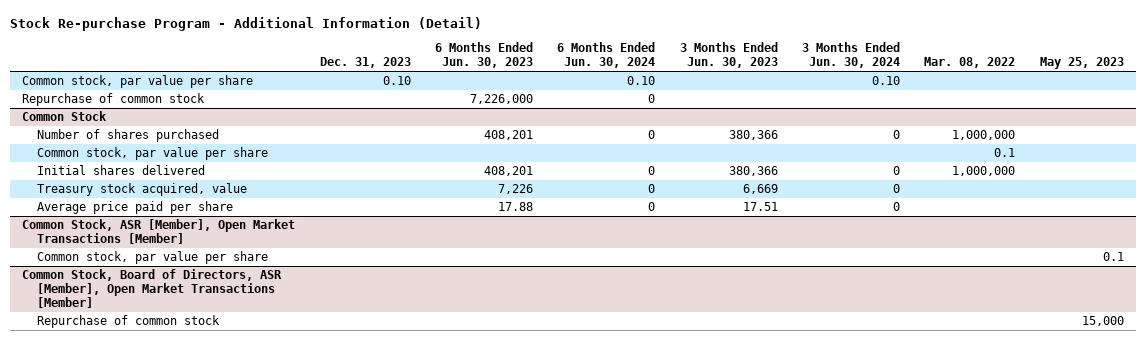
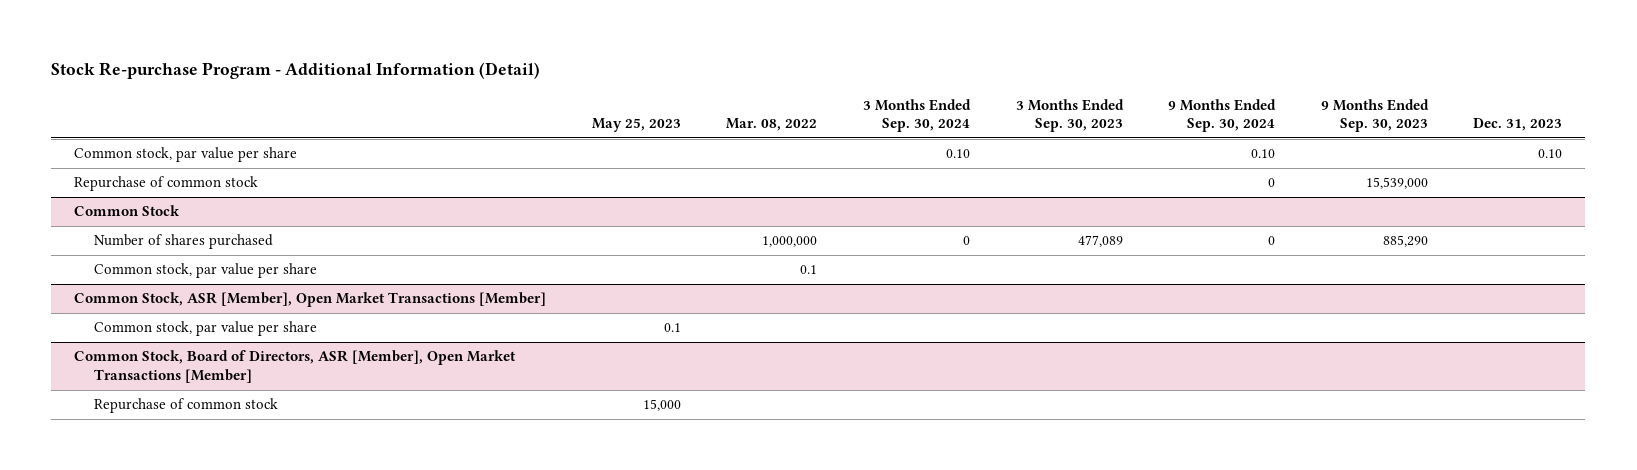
[434,42,533,69] 6 Months Ended Jun. 30, 2023 -> none
[557,42,656,69] 6 Months Ended Jun. 30, 2024 -> none
[679,42,778,69] 3 Months Ended Jun. 30, 2023 -> none
[801,42,900,69] 3 Months Ended Jun. 30, 2024 -> none
none -> [862,98,971,133] 3 Months Ended Sep. 30, 2024
none -> [1015,98,1124,133] 3 Months Ended Sep. 30, 2023
none -> [1168,98,1277,133] 9 Months Ended Sep. 30, 2024
none -> [1320,98,1429,133] 9 Months Ended Sep. 30, 2023
[36,165,205,176] Initial shares delivered -> none
[36,183,247,197] Treasury stock acquired, value -> none
[36,201,233,215] Average price paid per share -> none

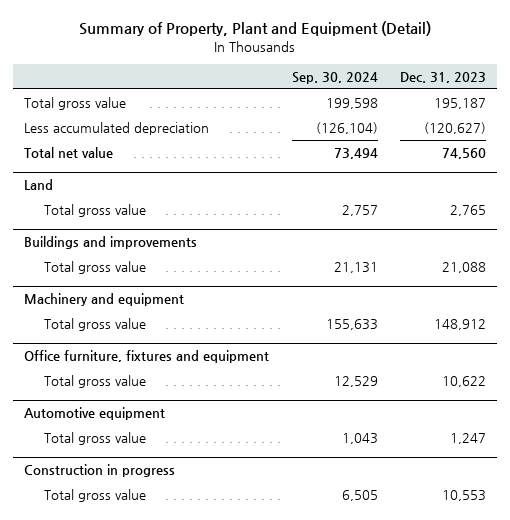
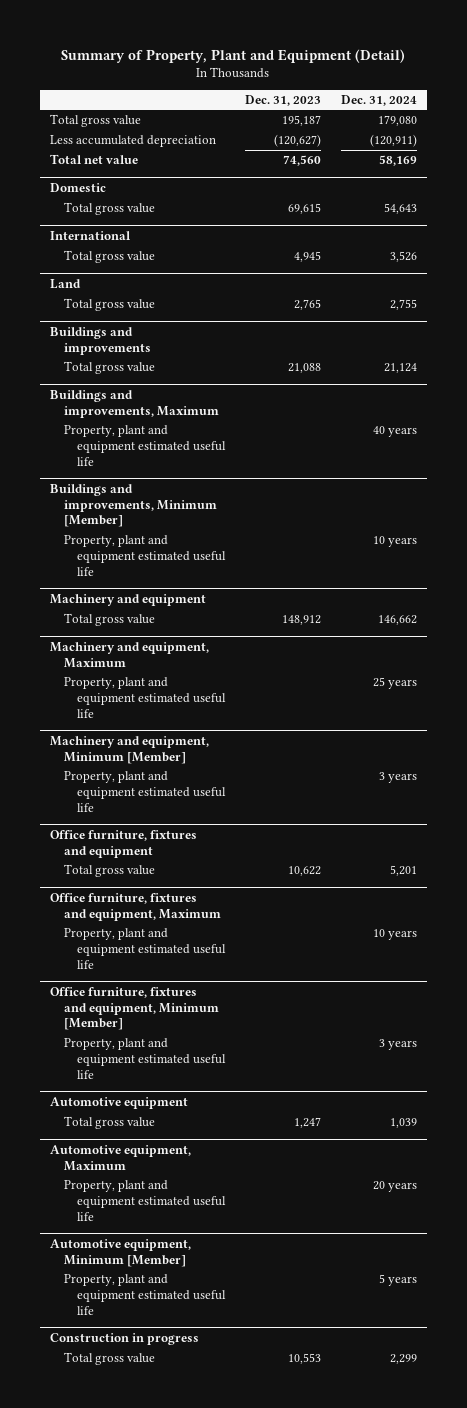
[291,71,378,84] Sep. 30, 2024 -> none
none -> [341,94,418,106] Dec. 31, 2024
none -> [49,182,106,192] Domestic
none -> [63,201,155,215] Total gross value
none -> [49,230,131,240] International
none -> [63,249,155,263] Total gross value
none -> [49,389,219,418] Buildings and improvements, Maximum
none -> [63,424,227,466] Property, plant and equipment estimated useful life
none -> [49,483,217,528] Buildings and improvements, Minimum [Member]
none -> [63,534,227,576] Property, plant and equipment estimated useful life
none -> [49,641,209,668] Machinery and equipment, Maximum
none -> [63,676,227,718] Property, plant and equipment estimated useful life
none -> [49,735,209,764] Machinery and equipment, Minimum [Member]
none -> [63,770,227,812] Property, plant and equipment estimated useful life
none -> [49,892,221,921] Office furniture, fixtures and equipment, Maximum
none -> [63,927,227,969] Property, plant and equipment estimated useful life
none -> [49,986,219,1031] Office furniture, fixtures and equipment, Minimum [Member]
none -> [63,1037,227,1079] Property, plant and equipment estimated useful life
none -> [49,1144,191,1171] Automotive equipment, Maximum
none -> [63,1179,227,1221] Property, plant and equipment estimated useful life
none -> [49,1238,191,1267] Automotive equipment, Minimum [Member]
none -> [63,1273,227,1315] Property, plant and equipment estimated useful life

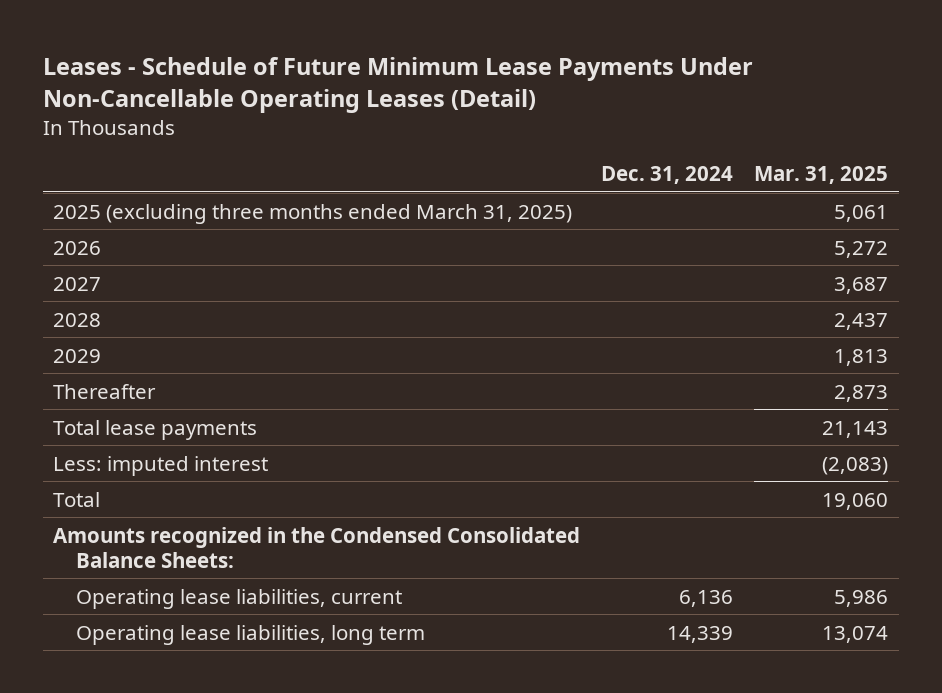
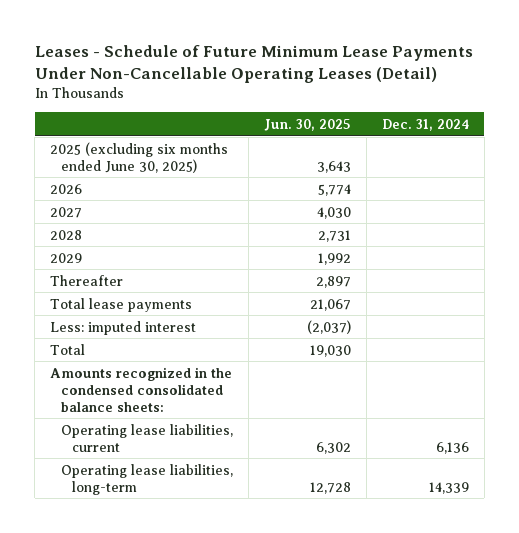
[754,165,889,184] Mar. 31, 2025 -> none
none -> [263,118,351,131] Jun. 30, 2025
[53,203,573,224] 2025 (excluding three months ended March 31, 2025) -> [50,141,229,173] 2025 (excluding six months ended June 30, 2025)
[53,526,581,568] Amounts recognized in the Condensed Consolidated Balance Sheets: -> [50,366,233,412] Amounts recognized in the condensed consolidated balance sheets:
[76,624,426,645] Operating lease liabilities, long term -> [61,463,234,495] Operating lease liabilities, long-term

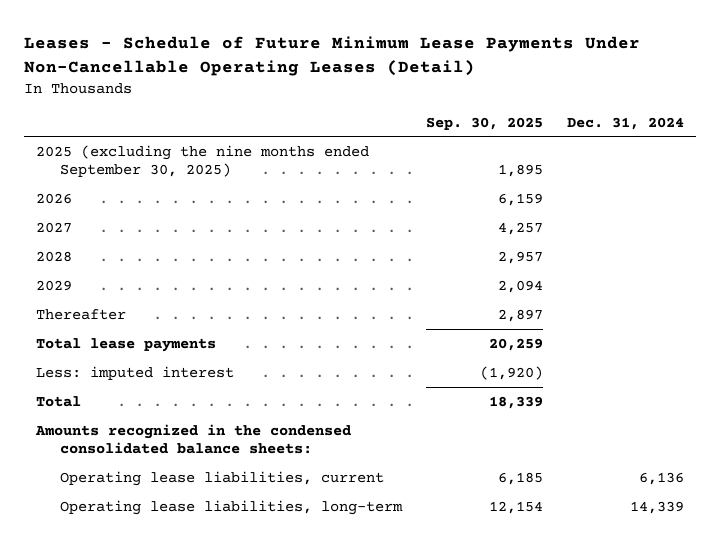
[263,118,351,131] Jun. 30, 2025 -> none
none -> [426,116,544,130] Sep. 30, 2025
[50,141,229,173] 2025 (excluding six months ended June 30, 2025) -> [36,144,370,177] 2025 (excluding the nine months ended September 30, 2025)

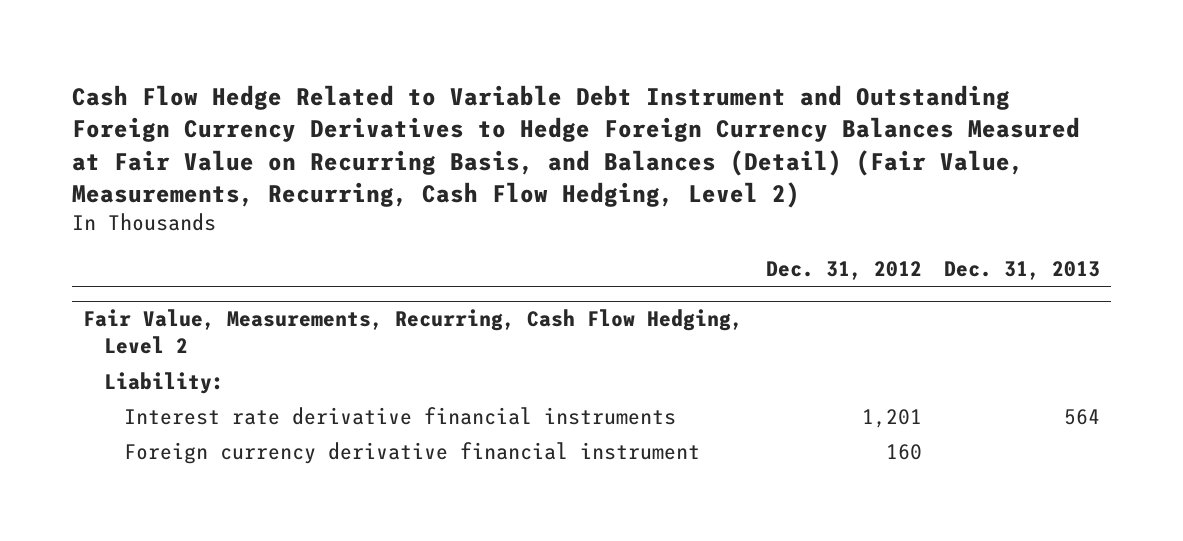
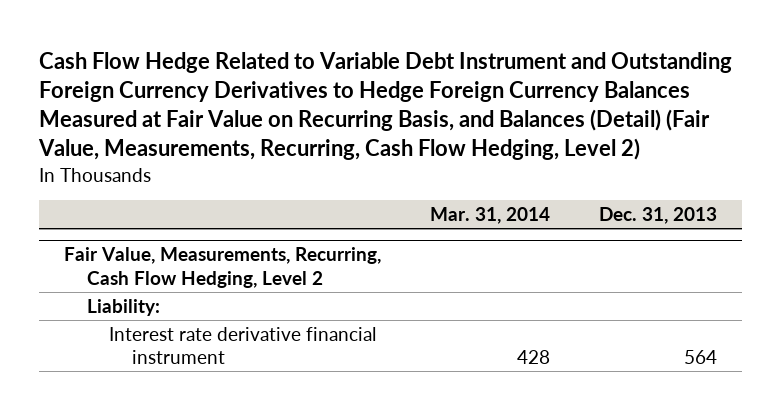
[765,261,922,281] Dec. 31, 2012 -> none
none -> [430,207,551,225] Mar. 31, 2014
[123,442,700,465] Foreign currency derivative financial instrument -> none
[123,407,676,426] Interest rate derivative financial instruments -> [109,326,377,364] Interest rate derivative financial instrument

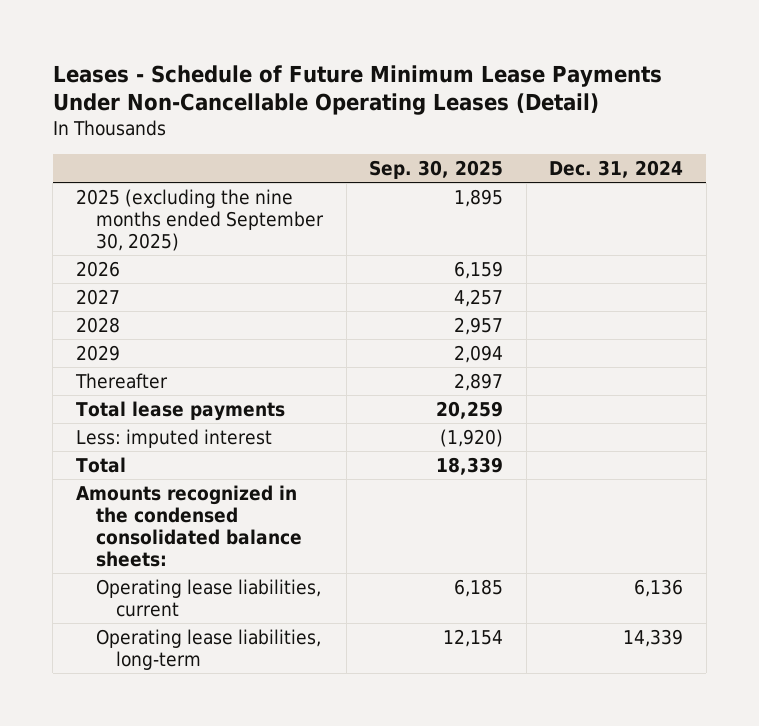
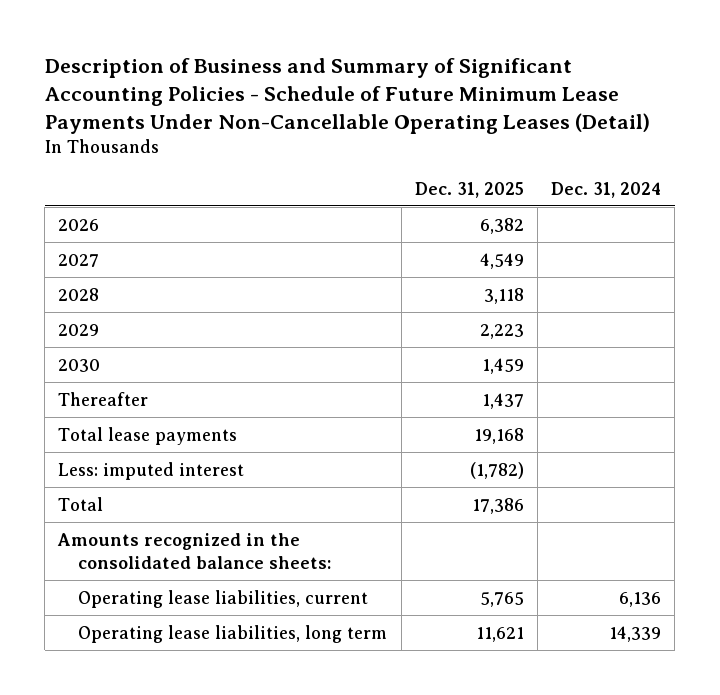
[52,64,662,116] Leases - Schedule of Future Minimum Lease Payments Under Non-Cancellable Operating Leases (Detail) -> [44,57,650,134] Description of Business and Summary of Significant Accounting Policies - Schedule of Future Minimum Lease Payments Under Non-Cancellable Operating Leases (Detail)
[369,159,504,179] Sep. 30, 2025 -> none
none -> [414,181,524,198] Dec. 31, 2025
[75,188,325,251] 2025 (excluding the nine months ended September 30, 2025) -> none
none -> [58,358,101,372] 2030
[75,484,303,567] Amounts recognized in the condensed consolidated balance sheets: -> [57,532,332,569] Amounts recognized in the consolidated balance sheets:
[96,628,322,670] Operating lease liabilities, long-term -> [78,624,388,643] Operating lease liabilities, long term

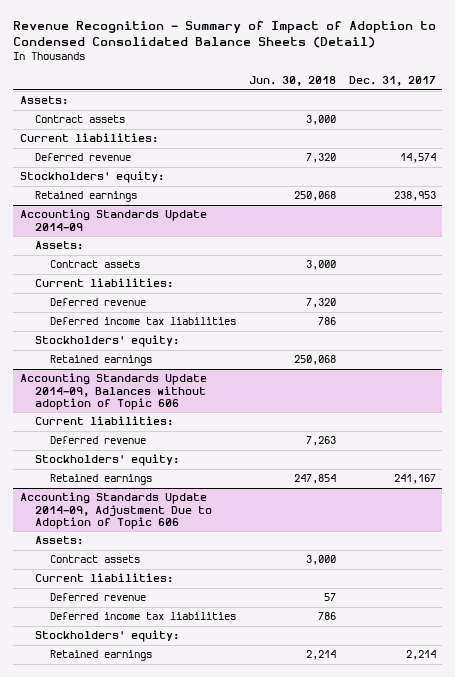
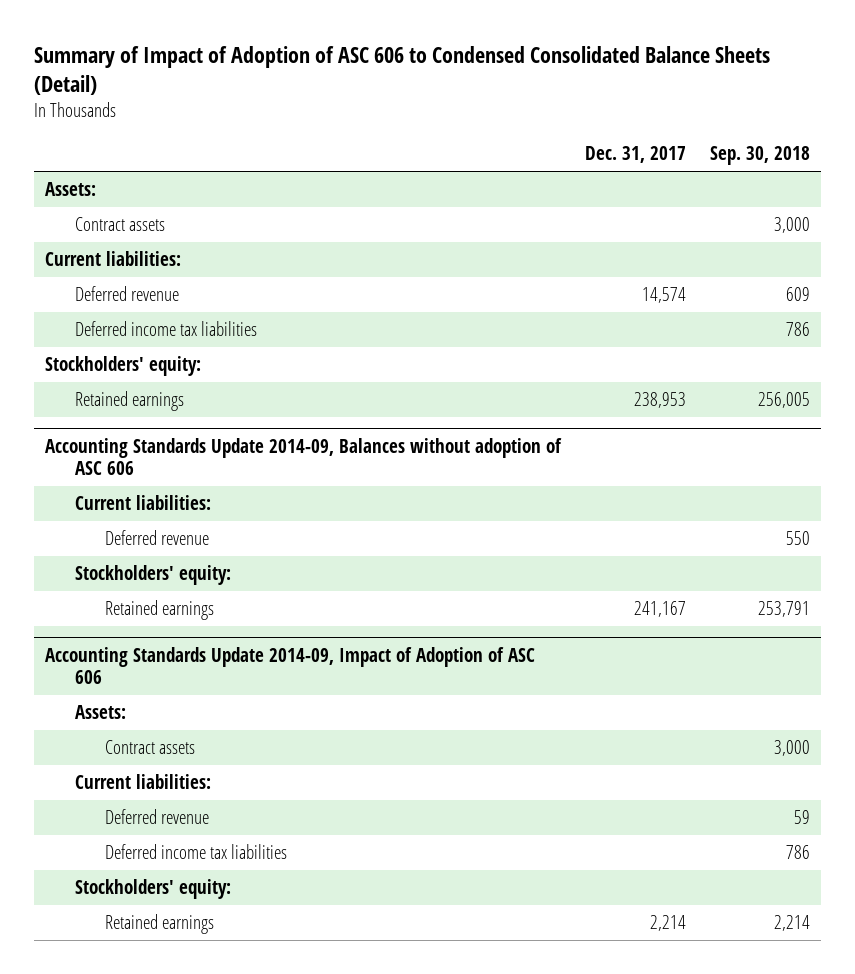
[13,20,437,49] Revenue Recognition - Summary of Impact of Adoption to Condensed Consolidated Balance Sheets (Detail) -> [33,45,770,96] Summary of Impact of Adoption of ASC 606 to Condensed Consolidated Balance Sheets (Detail)
[248,76,336,87] Jun. 30, 2018 -> none
none -> [709,146,810,166] Sep. 30, 2018
none -> [75,321,258,337] Deferred income tax liabilities
[19,209,207,231] Accounting Standards Update 2014-09 -> none
[35,241,84,251] Assets: -> none
[50,260,141,269] Contract assets -> none
[35,278,174,289] Current liabilities: -> none
[50,298,147,307] Deferred revenue -> none
[50,317,237,326] Deferred income tax liabilities -> none
[35,335,180,348] Stockholders' equity: -> none
[50,355,153,367] Retained earnings -> none
[19,373,207,410] Accounting Standards Update 2014-09, Balances without adoption of Topic 606 -> [45,437,563,476] Accounting Standards Update 2014-09, Balances without adoption of ASC 606
[19,492,213,529] Accounting Standards Update 2014-09, Adjustment Due to Adoption of Topic 606 -> [45,646,536,685] Accounting Standards Update 2014-09, Impact of Adoption of ASC 606

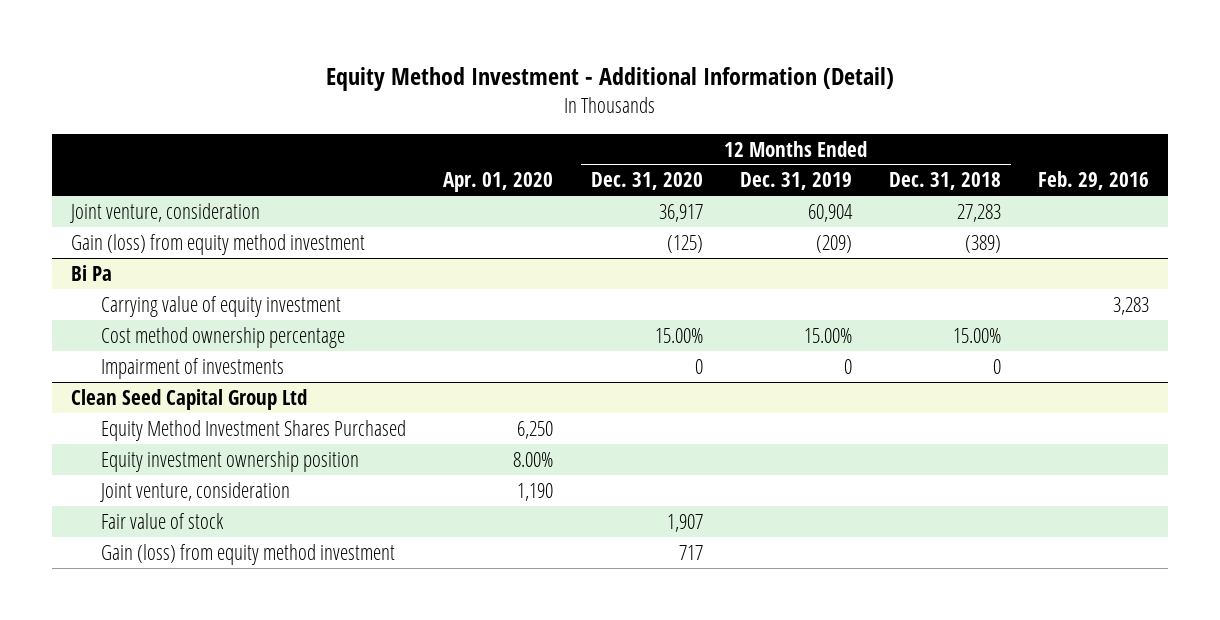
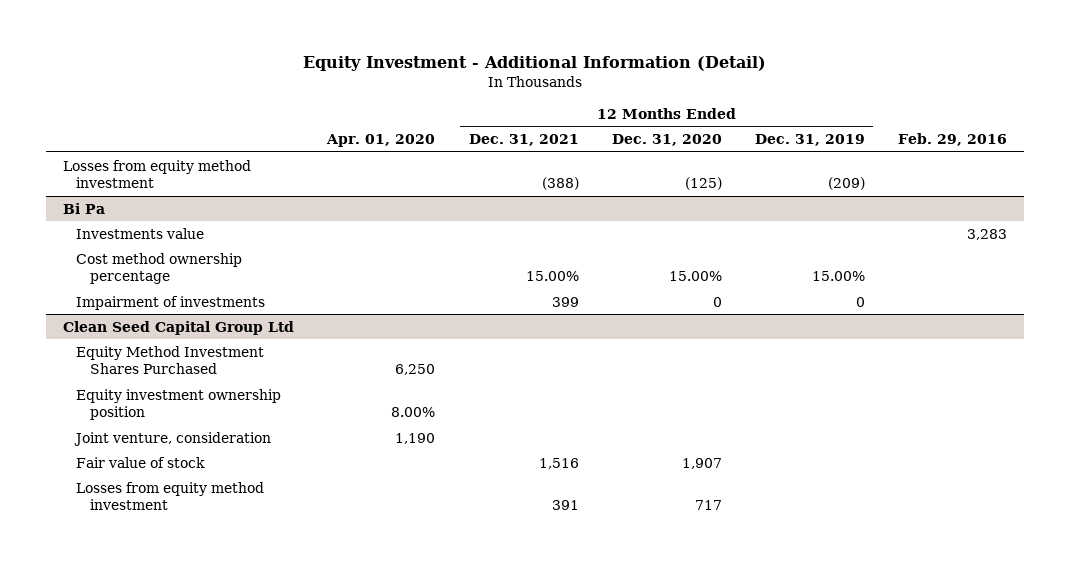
[326,66,895,91] Equity Method Investment - Additional Information (Detail) -> [303,56,767,72] Equity Investment - Additional Information (Detail)
[889,172,1002,191] Dec. 31, 2018 -> none
none -> [468,134,579,147] Dec. 31, 2021
[69,202,260,223] Joint venture, consideration -> none
[70,233,365,255] Gain (loss) from equity method investment -> [63,159,252,189] Losses from equity method investment
[101,295,342,317] Carrying value of equity investment -> [76,227,205,239] Investments value
[101,543,396,565] Gain (loss) from equity method investment -> [76,481,265,511] Losses from equity method investment

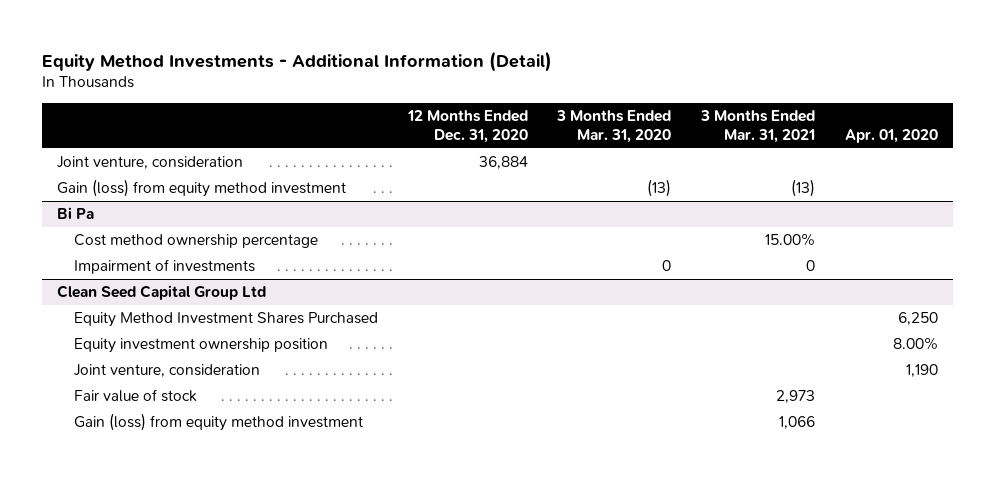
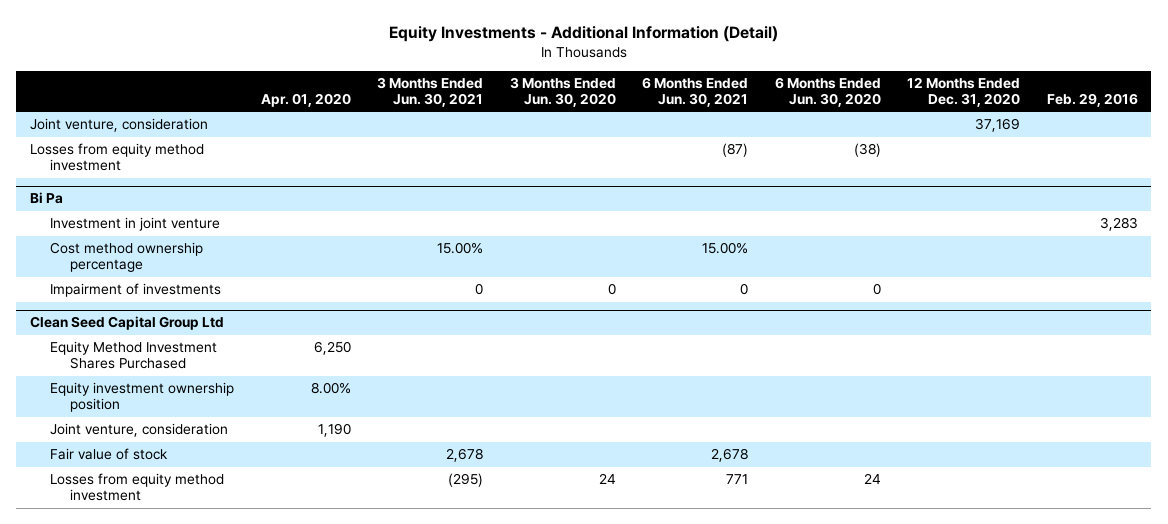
[42,50,553,72] Equity Method Investments - Additional Information (Detail) -> [388,25,778,42] Equity Investments - Additional Information (Detail)
[556,110,672,143] 3 Months Ended Mar. 31, 2020 -> none
[700,110,816,143] 3 Months Ended Mar. 31, 2021 -> none
none -> [377,76,484,107] 3 Months Ended Jun. 30, 2021
none -> [509,76,616,107] 3 Months Ended Jun. 30, 2020
none -> [642,76,749,107] 6 Months Ended Jun. 30, 2021
none -> [774,76,881,107] 6 Months Ended Jun. 30, 2020
none -> [1046,92,1138,107] Feb. 29, 2016
[478,156,528,170] 36,884 -> [975,118,1021,133] 37,169
[57,179,347,198] Gain (loss) from equity method investment -> [29,143,204,172] Losses from equity method investment
none -> [50,217,221,232] Investment in joint venture
[73,413,363,432] Gain (loss) from equity method investment -> [50,473,225,502] Losses from equity method investment

